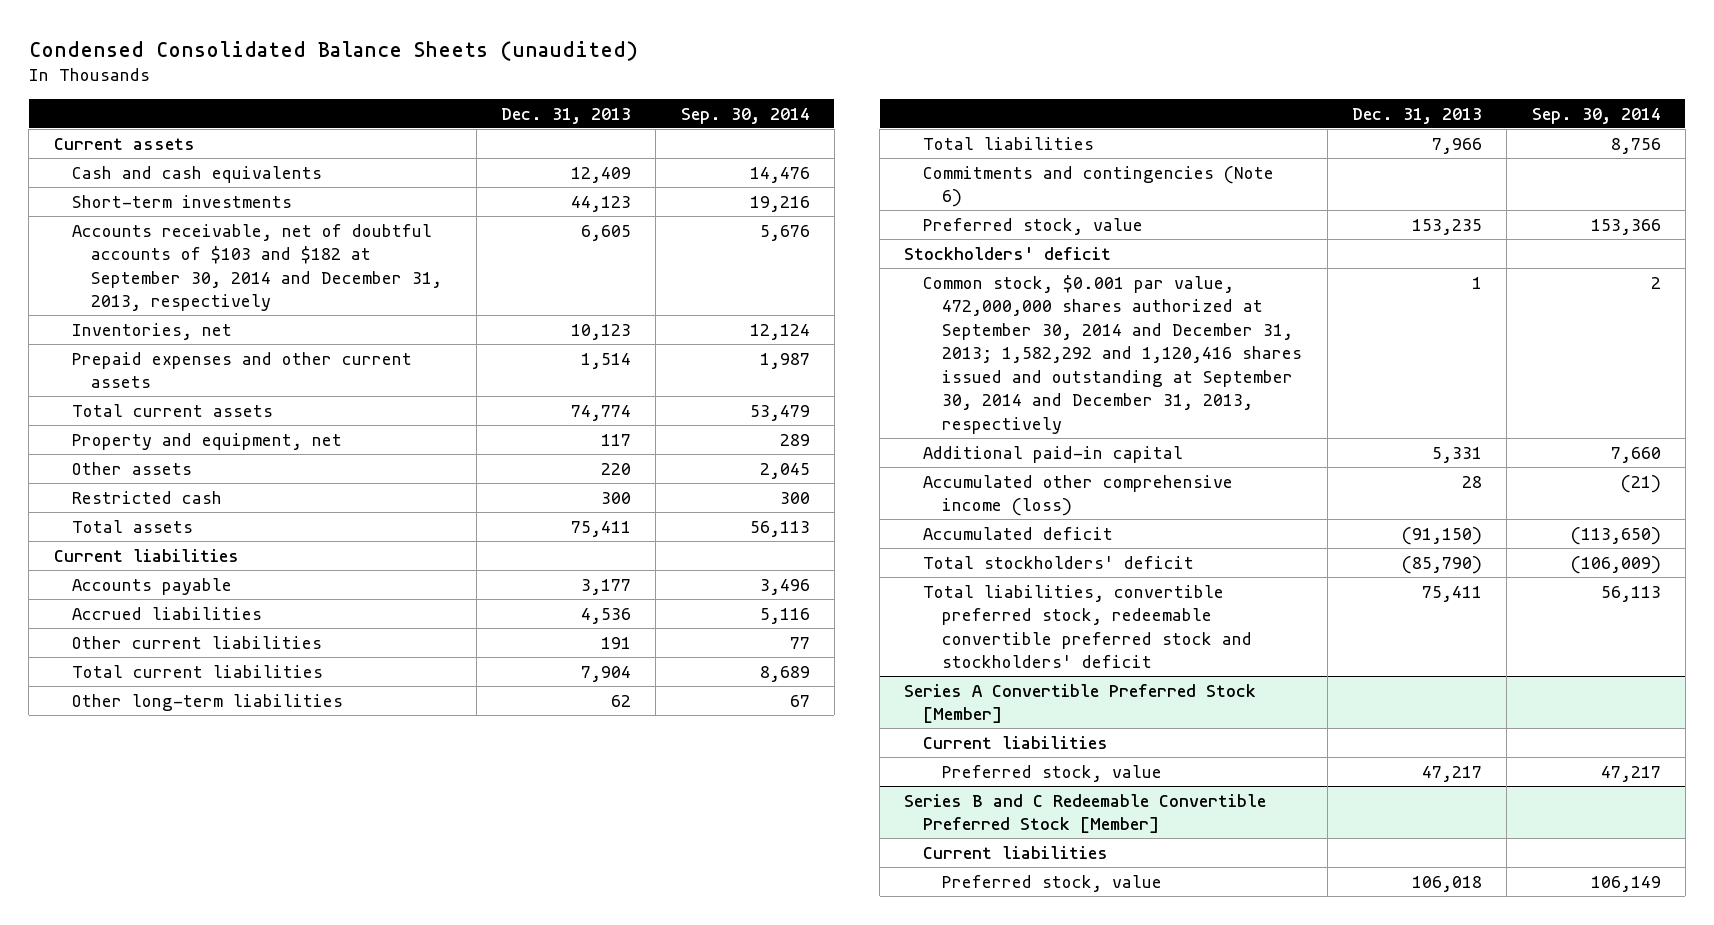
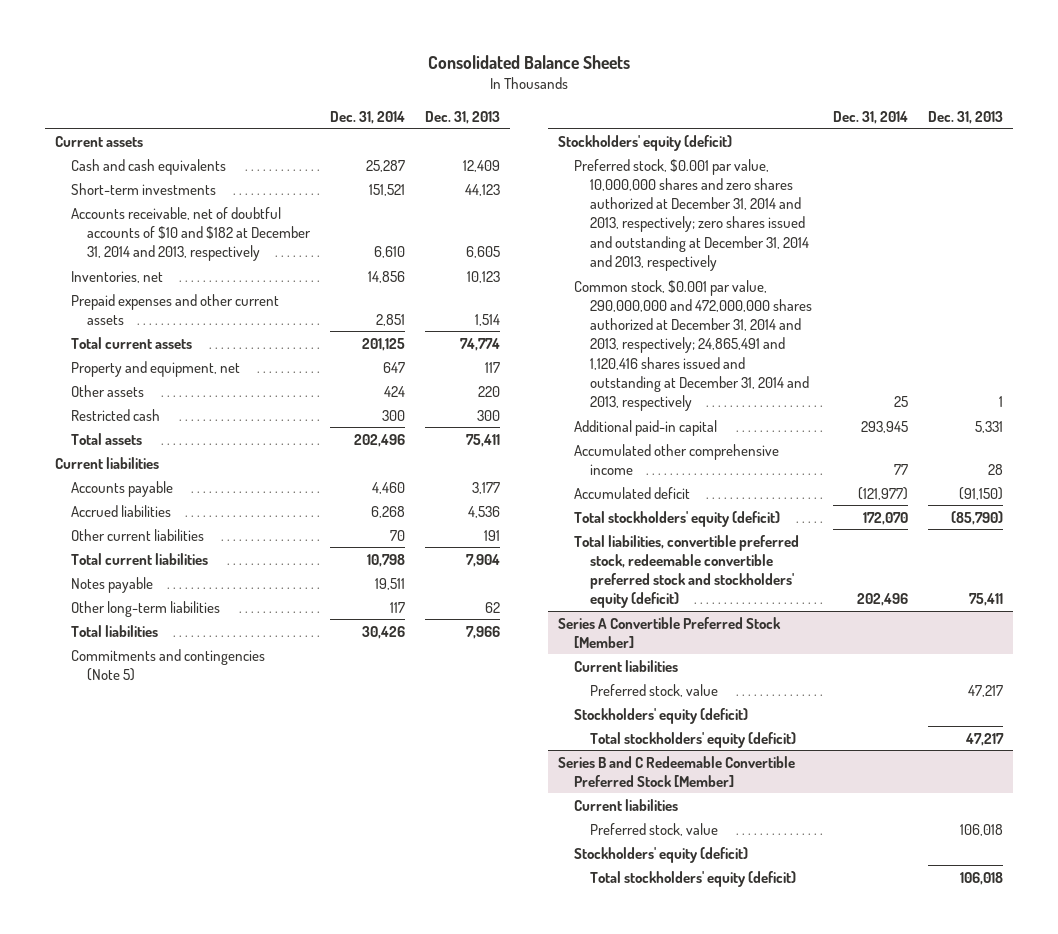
[28,40,638,61] Condensed Consolidated Balance Sheets (unaudited) -> [427,54,630,69] Consolidated Balance Sheets
[680,107,810,124] Sep. 30, 2014 -> none
none -> [329,110,405,124] Dec. 31, 2014
[72,223,443,312] Accounts receivable, net of doubtful accounts of $103 and $182 at September 30, 2014 and December 31, 2013, respectively -> [70,206,311,262] Accounts receivable, net of doubtful accounts of $10 and $182 at December 31, 2014 and 2013, respectively
none -> [70,576,153,593] Notes payable
[923,217,1144,235] Preferred stock, value -> none
[923,165,1275,208] Commitments and contingencies (Note 6) -> [70,648,265,681] Commitments and contingencies (Note 5)
[904,246,1112,260] Stockholders' deficit -> [557,134,732,151] Stockholders' equity (deficit)
none -> [573,158,809,272] Preferred stock, $0.001 par value, 10,000,000 shares and zero shares authorized at December 31, 2014 and 2013, respectively; zero shares issued and outstanding at December 31, 2014 and 2013, respectively
[923,274,1303,434] Common stock, $0.001 par value, 472,000,000 shares authorized at September 30, 2014 and December 31, 2013; 1,582,292 and 1,120,416 shares issued and outstanding at September 30, 2014 and December 31, 2013, respectively -> [573,279,812,412] Common stock, $0.001 par value, 290,000,000 and 472,000,000 shares authorized at December 31, 2014 and 2013, respectively; 24,865,491 and 1,120,416 shares issued and outstanding at December 31, 2014 and 2013, respectively
[923,474,1234,517] Accumulated other comprehensive income (loss) -> [573,443,779,475] Accumulated other comprehensive income
[923,555,1195,569] Total stockholders' deficit -> [573,510,780,527] Total stockholders' equity (deficit)
[923,584,1253,669] Total liabilities, convertible preferred stock, redeemable convertible preferred stock and stockholders' deficit -> [573,534,799,609] Total liabilities, convertible preferred stock, redeemable convertible preferred stock and stockholders' equity (deficit)
none -> [573,707,748,724] Stockholders' equity (deficit)
none -> [589,731,796,748] Total stockholders' equity (deficit)
none -> [573,846,748,863] Stockholders' equity (deficit)
none -> [589,870,796,887] Total stockholders' equity (deficit)

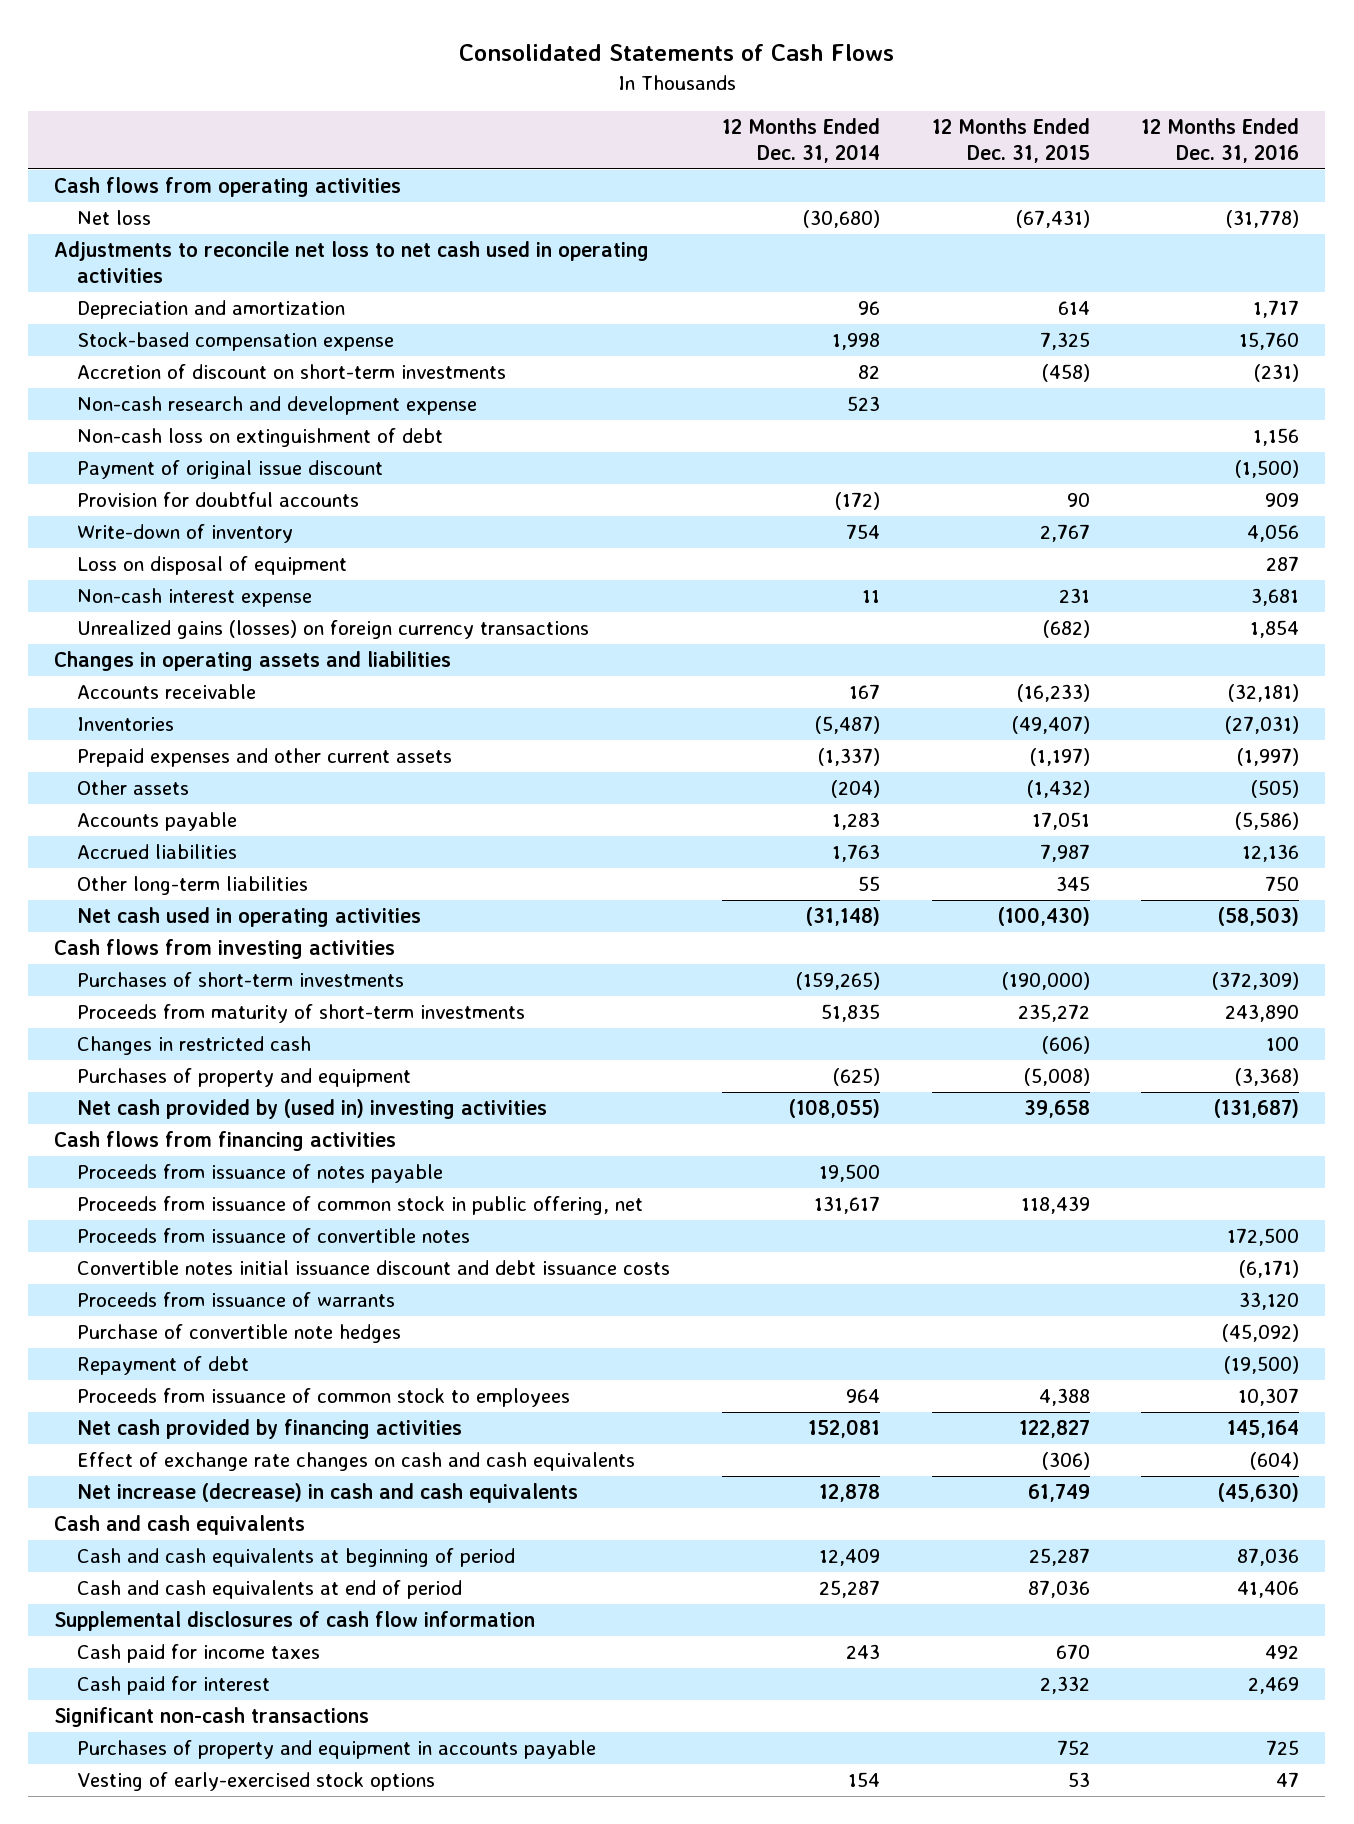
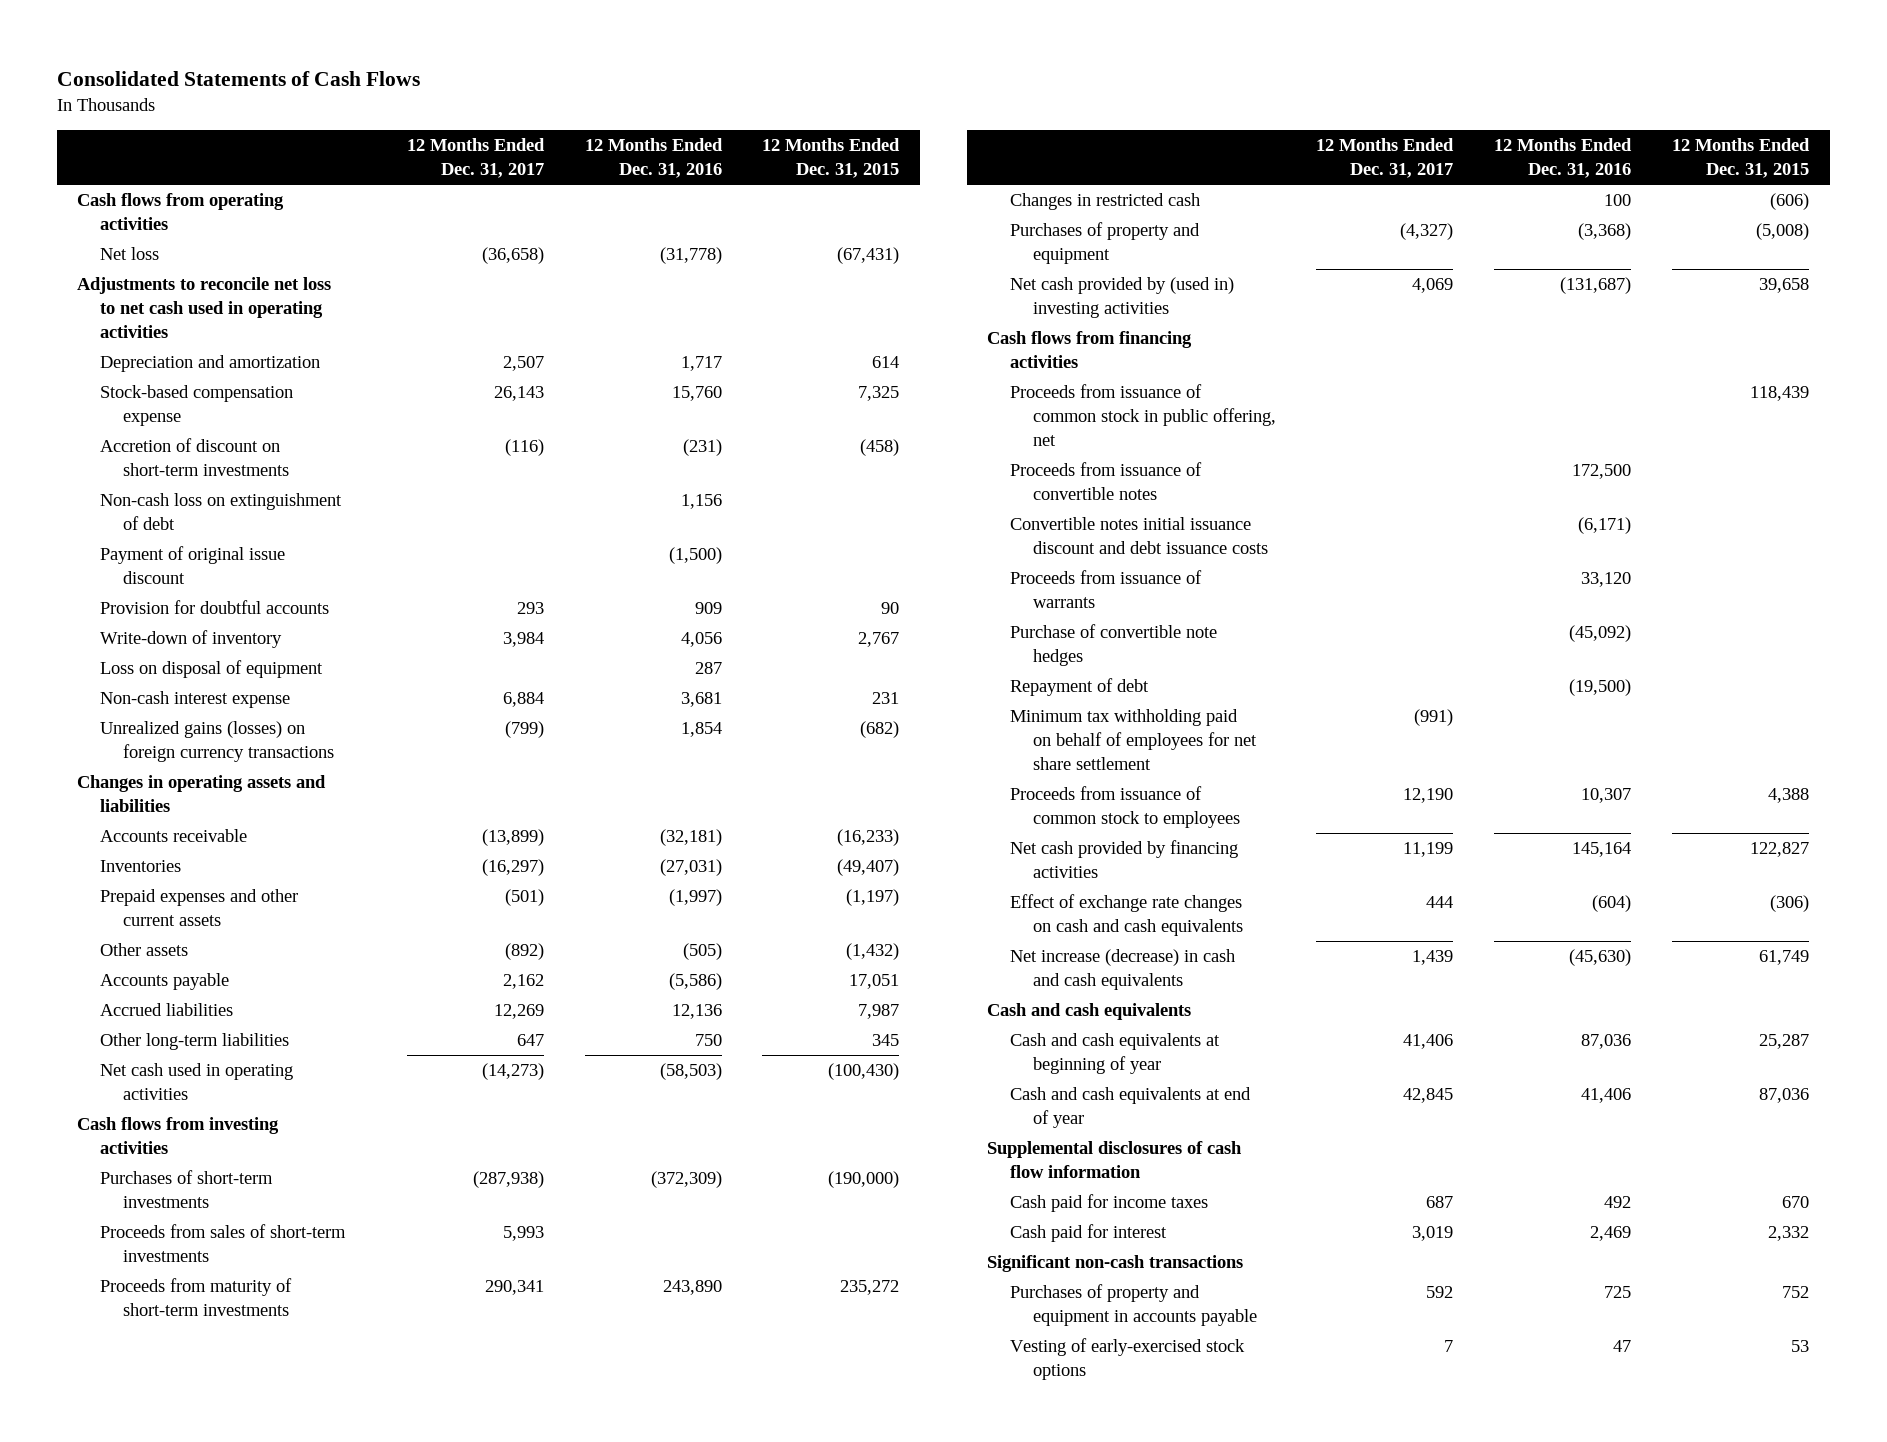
[721,118,880,163] 12 Months Ended Dec. 31, 2014 -> none
none -> [406,137,545,178] 12 Months Ended Dec. 31, 2017
[77,396,478,416] Non-cash research and development expense -> none
none -> [99,1224,346,1263] Proceeds from sales of short-term investments
[77,1164,444,1184] Proceeds from issuance of notes payable -> none
none -> [1009,709,1257,771] Minimum tax withholding paid on behalf of employees for net share settlement
[77,1548,516,1568] Cash and cash equivalents at beginning of period -> [1009,1033,1220,1075] Cash and cash equivalents at beginning of year
[77,1580,463,1600] Cash and cash equivalents at end of period -> [1009,1087,1251,1129] Cash and cash equivalents at end of year

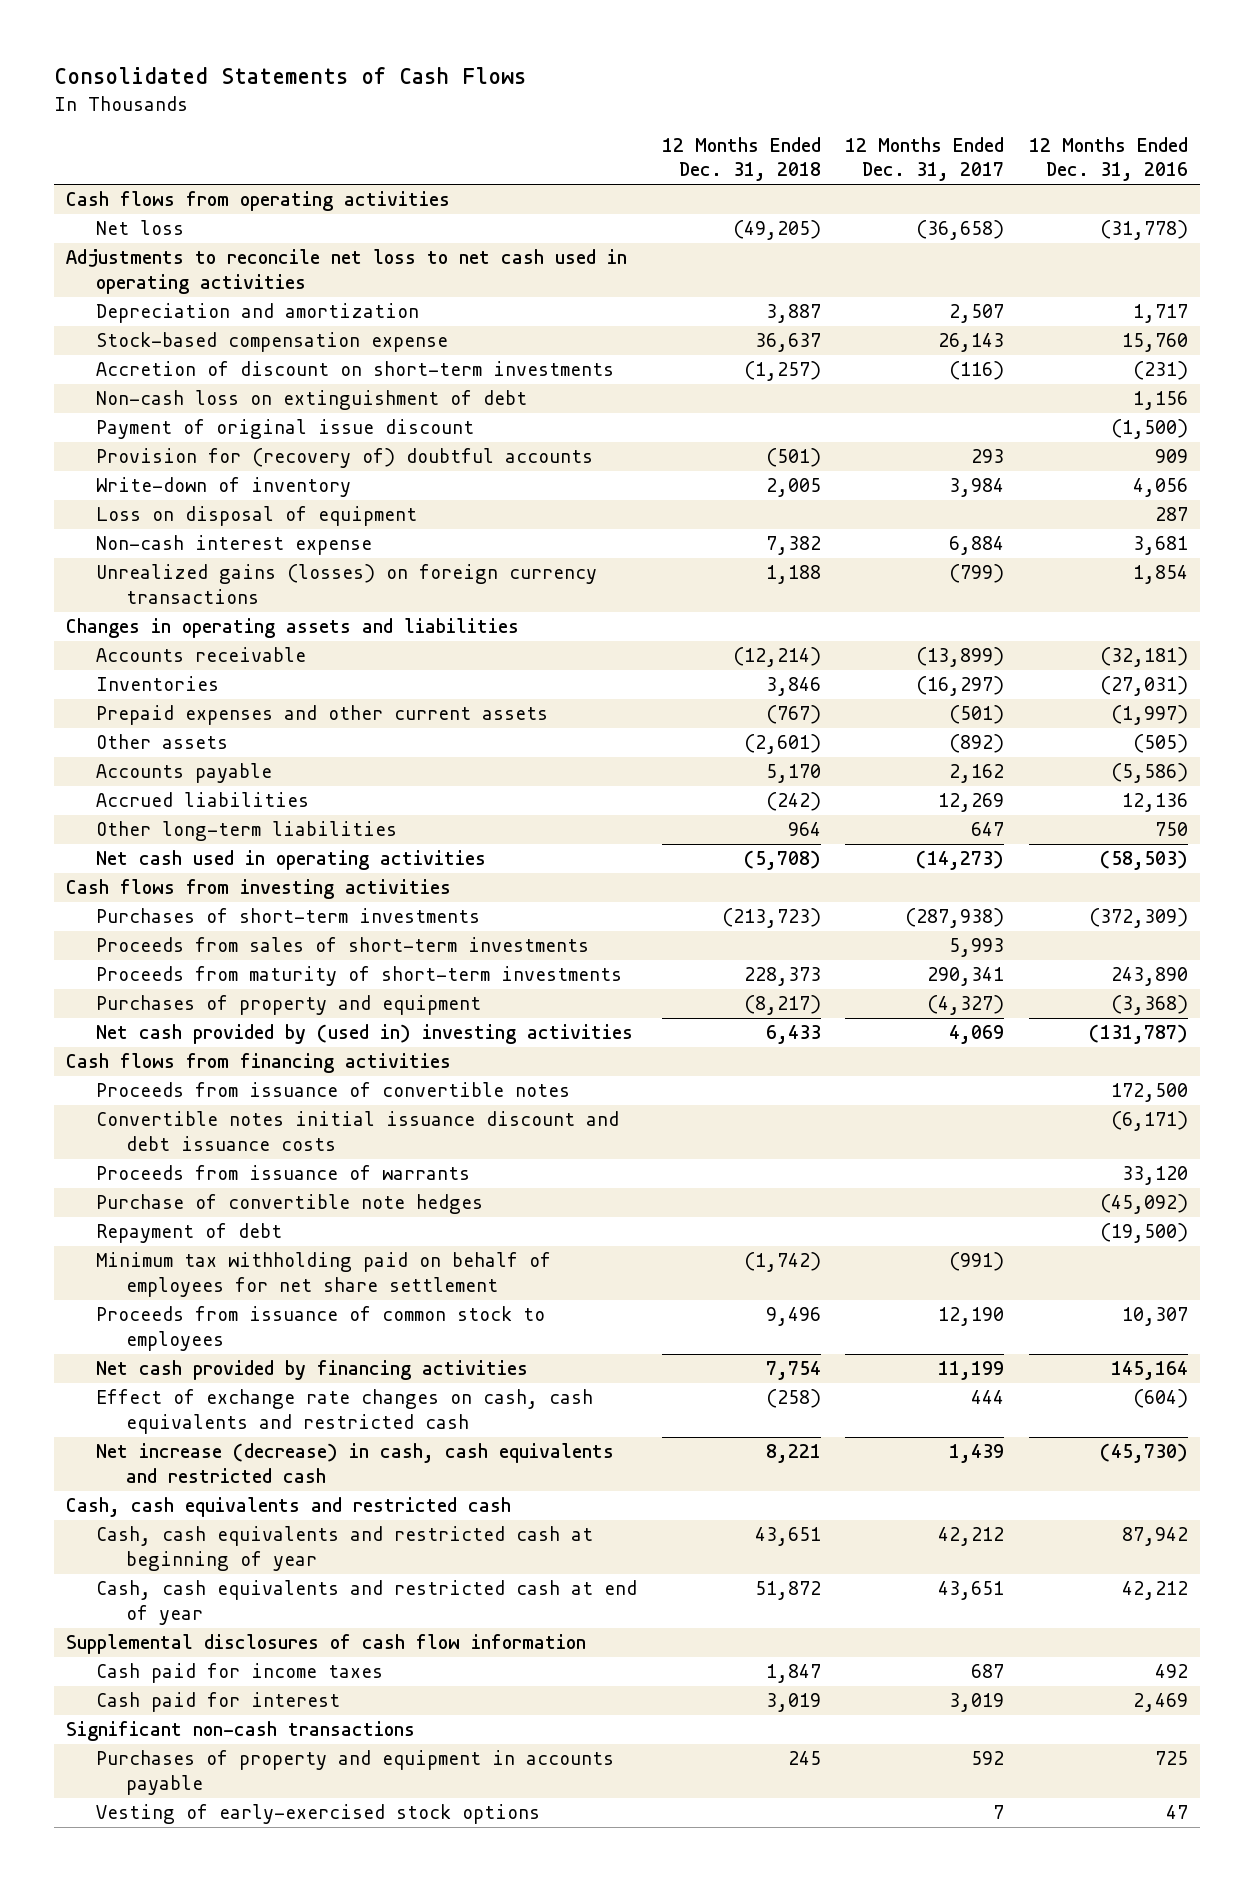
[762,137,901,178] 12 Months Ended Dec. 31, 2015 -> none
none -> [661,136,821,182] 12 Months Ended Dec. 31, 2018
[99,600,329,615] Provision for doubtful accounts -> [96,448,594,469] Provision for (recovery of) doubtful accounts
[1009,193,1200,211] Changes in restricted cash -> none
[1560,277,1632,295] (131,687) -> [1088,1024,1188,1045] (131,787)
[1009,384,1276,447] Proceeds from issuance of common stock in public offering, net -> none
[1009,894,1243,937] Effect of exchange rate changes on cash and cash equivalents -> [96,1389,594,1434] Effect of exchange rate changes on cash, cash equivalents and restricted cash
[1009,949,1235,991] Net increase (decrease) in cash and cash equivalents -> [96,1443,615,1483] Net increase (decrease) in cash, cash equivalents and restricted cash
[1569,949,1632,967] (45,630) -> [1099,1443,1188,1464] (45,730)
[987,1003,1192,1021] Cash and cash equivalents -> [66,1497,512,1518] Cash, cash equivalents and restricted cash
[1009,1033,1220,1075] Cash and cash equivalents at beginning of year -> [96,1526,594,1571] Cash, cash equivalents and restricted cash at beginning of year
[1403,1034,1454,1050] 41,406 -> [938,1527,1005,1547] 42,212
[1581,1034,1632,1050] 87,036 -> [1121,1527,1188,1547] 87,942
[1009,1087,1251,1129] Cash and cash equivalents at end of year -> [96,1580,638,1625] Cash, cash equivalents and restricted cash at end of year
[1403,1088,1454,1104] 42,845 -> [938,1581,1005,1601] 43,651
[1581,1088,1632,1104] 41,406 -> [1121,1581,1188,1601] 42,212

